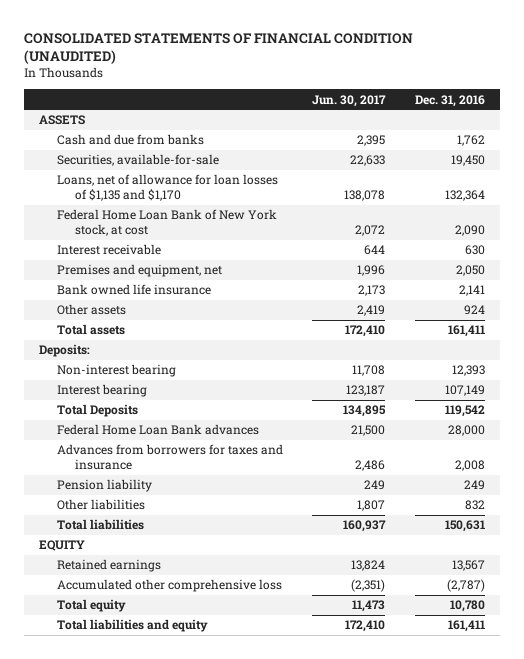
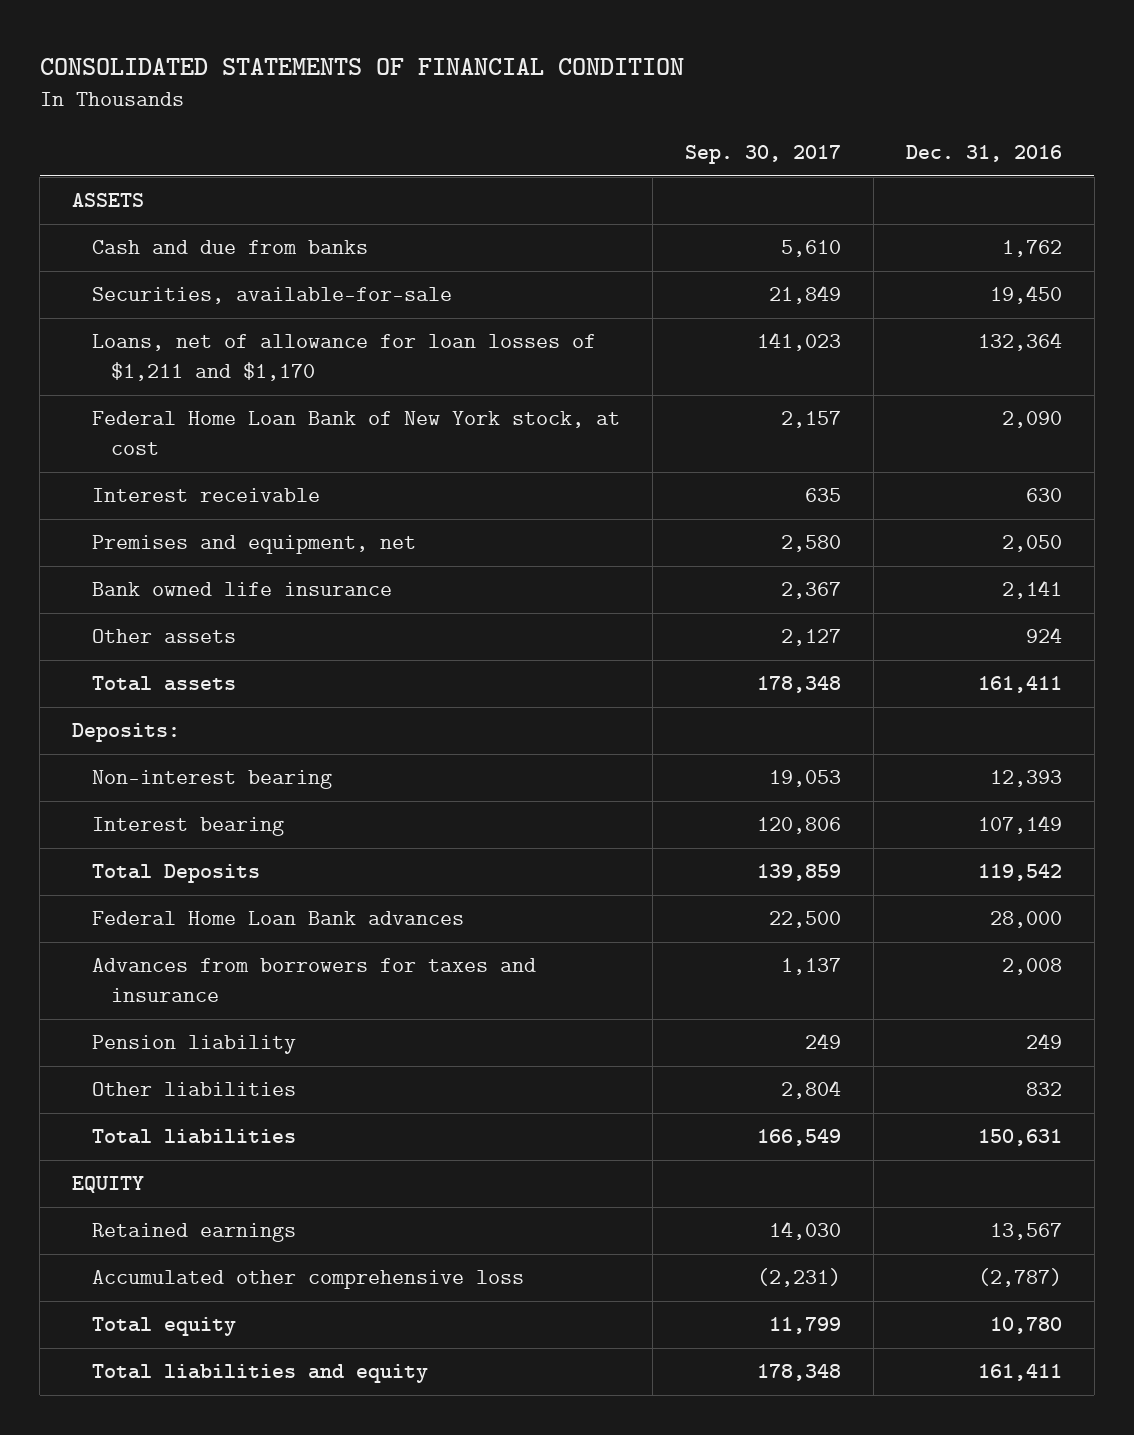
[24,32,414,65] CONSOLIDATED STATEMENTS OF FINANCIAL CONDITION (UNAUDITED) -> [39,58,684,76] CONSOLIDATED STATEMENTS OF FINANCIAL CONDITION
[312,94,387,107] Jun. 30, 2017 -> none
none -> [684,145,841,165] Sep. 30, 2017
[56,174,278,201] Loans, net of allowance for loan losses of $1,135 and $1,170 -> [91,334,596,382] Loans, net of allowance for loan losses of $1,211 and $1,170

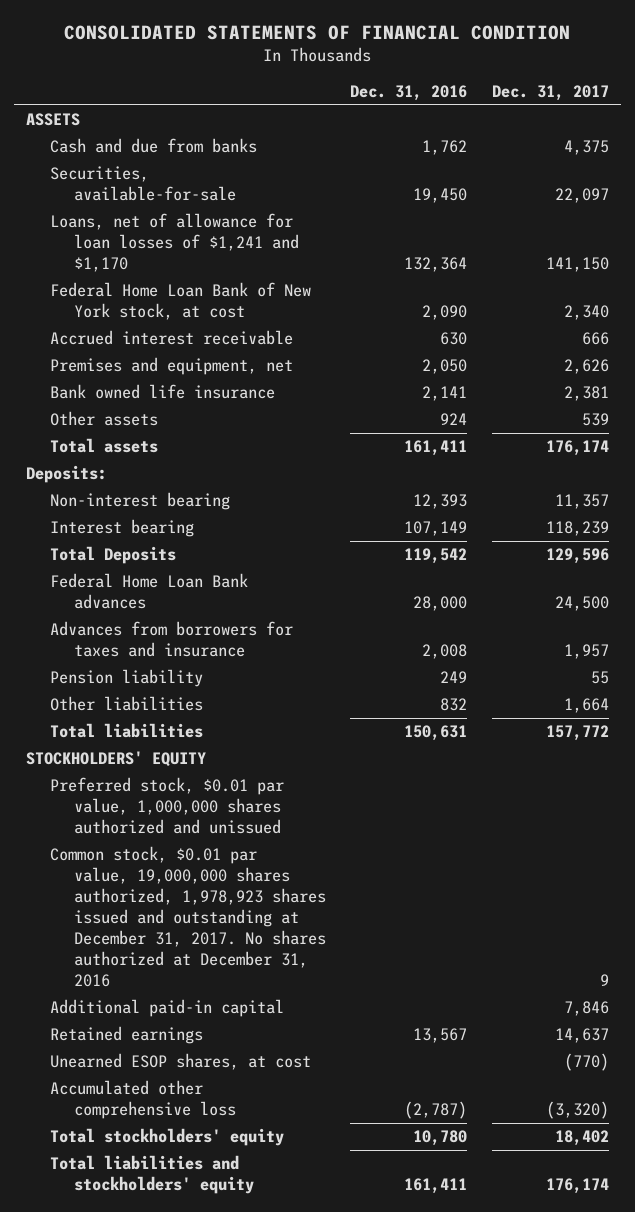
[684,145,841,165] Sep. 30, 2017 -> none
none -> [491,84,609,101] Dec. 31, 2017
[91,334,596,382] Loans, net of allowance for loan losses of $1,211 and $1,170 -> [49,213,299,273] Loans, net of allowance for loan losses of $1,241 and $1,170
[91,488,320,503] Interest receivable -> [49,330,293,346] Accrued interest receivable
[72,1176,145,1194] EQUITY -> [25,751,206,768] STOCKHOLDERS' EQUITY
none -> [49,777,284,835] Preferred stock, $0.01 par value, 1,000,000 shares authorized and unissued
none -> [49,846,326,988] Common stock, $0.01 par value, 19,000,000 shares authorized, 1,978,923 shares issued and outstanding at December 31, 2017. No shares authorized at December 31, 2016
none -> [49,999,284,1018] Additional paid-in capital
none -> [49,1053,311,1071] Unearned ESOP shares, at cost
[91,1317,236,1337] Total equity -> [49,1128,284,1147] Total stockholders' equity
[91,1364,428,1384] Total liabilities and equity -> [49,1155,254,1195] Total liabilities and stockholders' equity

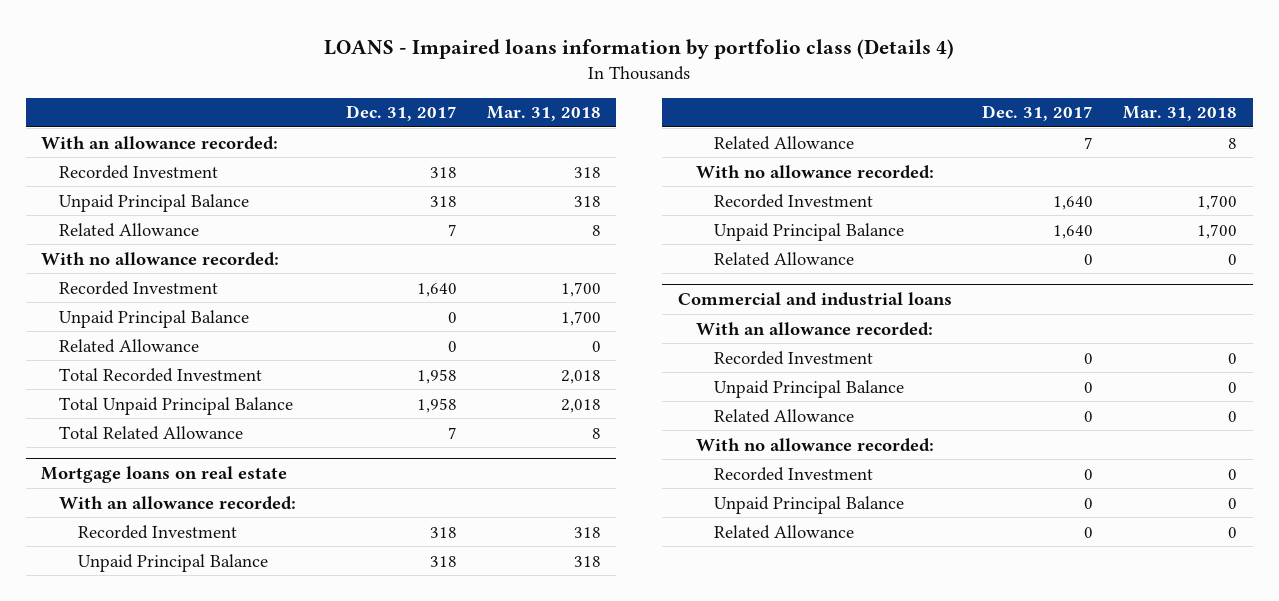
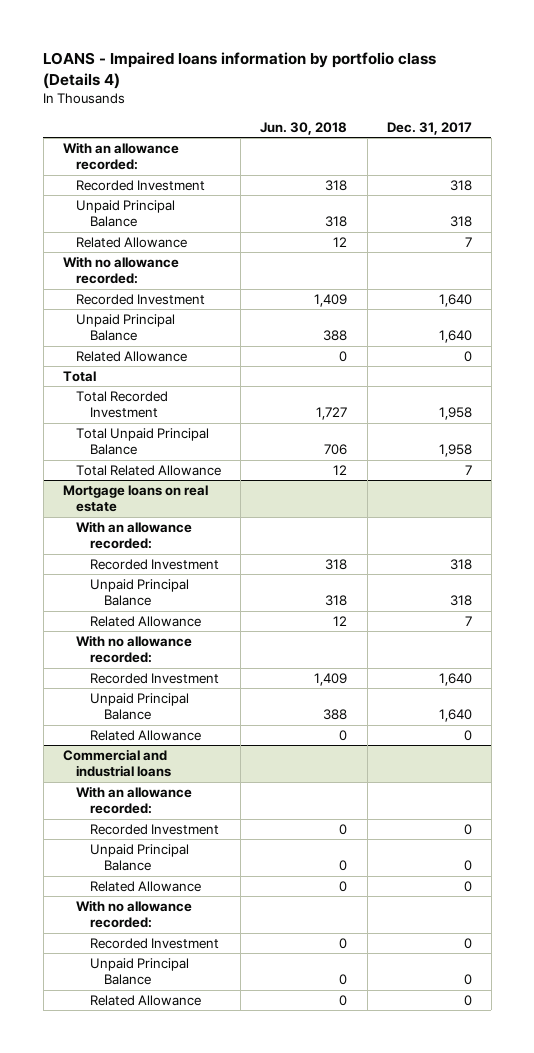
[487,106,602,122] Mar. 31, 2018 -> none
none -> [260,121,348,135] Jun. 30, 2018
[447,311,457,323] 0 -> [438,330,472,344] 1,640
none -> [62,370,96,382] Total

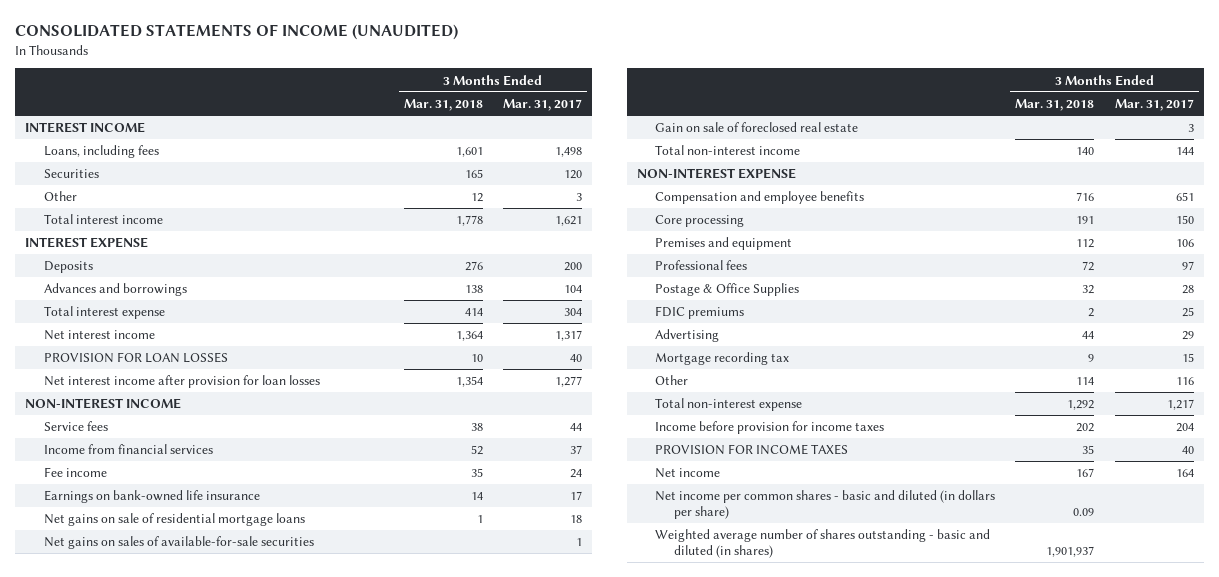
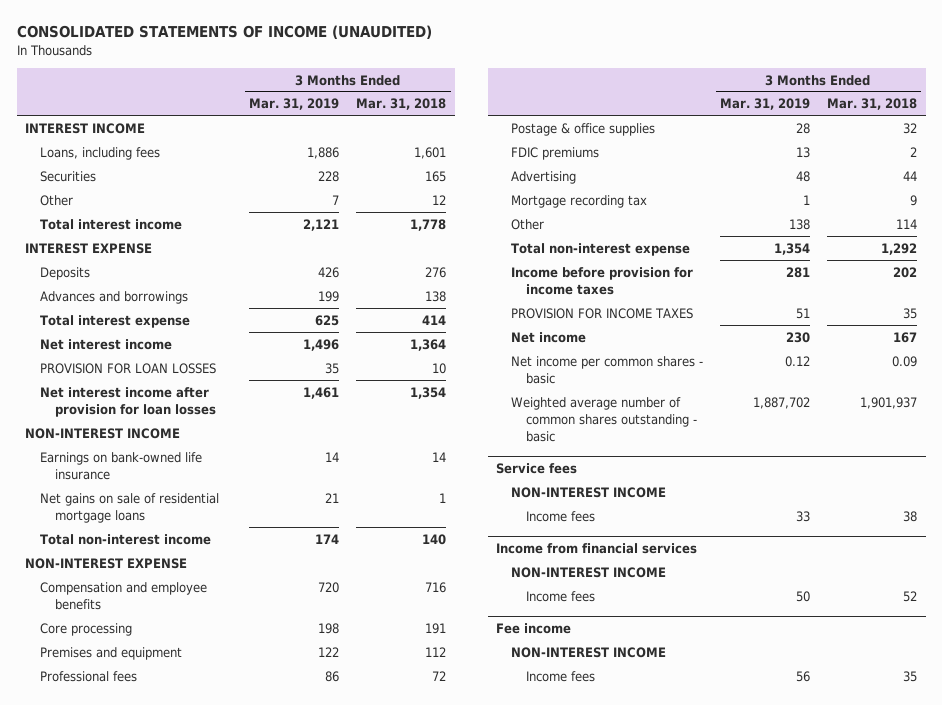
[503,98,583,111] Mar. 31, 2017 -> none
none -> [249,98,340,111] Mar. 31, 2019
[43,421,108,432] Service fees -> none
[43,444,213,455] Income from financial services -> none
[43,467,107,478] Fee income -> none
[43,536,314,550] Net gains on sales of available-for-sale securities -> none
[655,122,859,133] Gain on sale of foreclosed real estate -> none
[655,283,800,297] Postage & Office Supplies -> [510,122,655,136] Postage & office supplies
[655,490,996,519] Net income per common shares - basic and diluted (in dollars per share) -> [510,355,703,384] Net income per common shares - basic
[655,529,991,558] Weighted average number of shares outstanding - basic and diluted (in shares) -> [510,396,697,442] Weighted average number of common shares outstanding - basic
none -> [496,463,578,475] Service fees
none -> [510,486,666,498] NON-INTEREST INCOME
none -> [525,510,595,522] Income fees
none -> [496,543,698,555] Income from financial services
none -> [510,566,666,578] NON-INTEREST INCOME
none -> [525,590,595,602] Income fees
none -> [496,623,572,635] Fee income
none -> [510,646,666,658] NON-INTEREST INCOME
none -> [525,670,595,682] Income fees

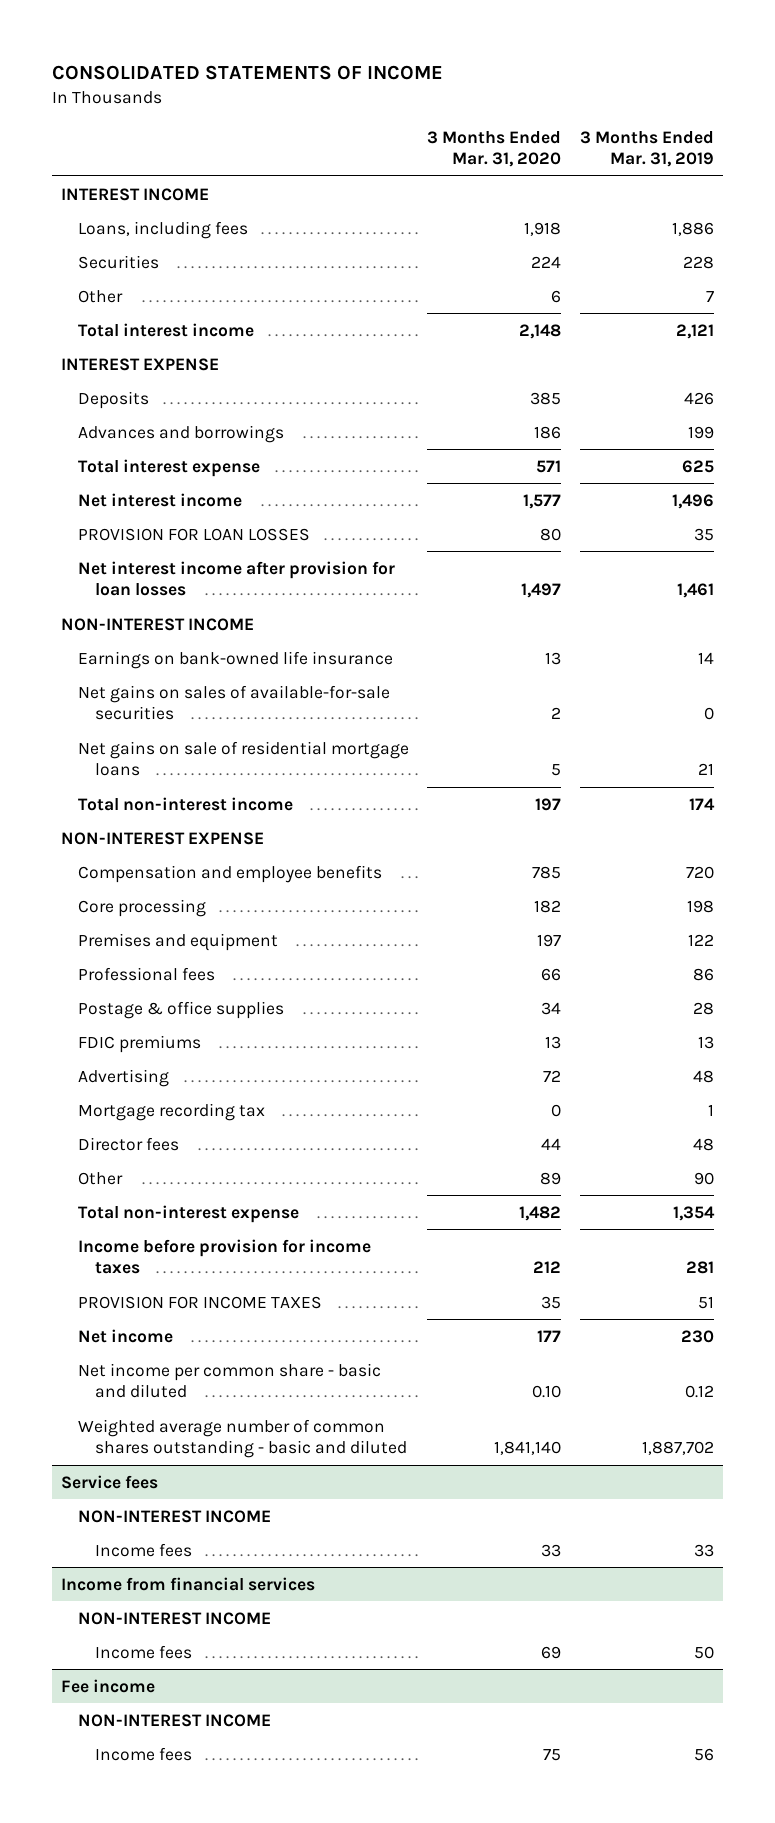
[16,25,432,40] CONSOLIDATED STATEMENTS OF INCOME (UNAUDITED) -> [51,64,443,80] CONSOLIDATED STATEMENTS OF INCOME
[356,98,447,111] Mar. 31, 2018 -> none
none -> [427,130,562,168] 3 Months Ended Mar. 31, 2020
none -> [77,684,390,721] Net gains on sales of available-for-sale securities
none -> [77,1136,179,1151] Director fees
[788,218,810,230] 138 -> [693,1171,714,1185] 90
[510,355,703,384] Net income per common shares - basic -> [77,1362,381,1399] Net income per common share - basic and diluted
[510,396,697,442] Weighted average number of common shares outstanding - basic -> [77,1418,407,1459] Weighted average number of common shares outstanding - basic and diluted

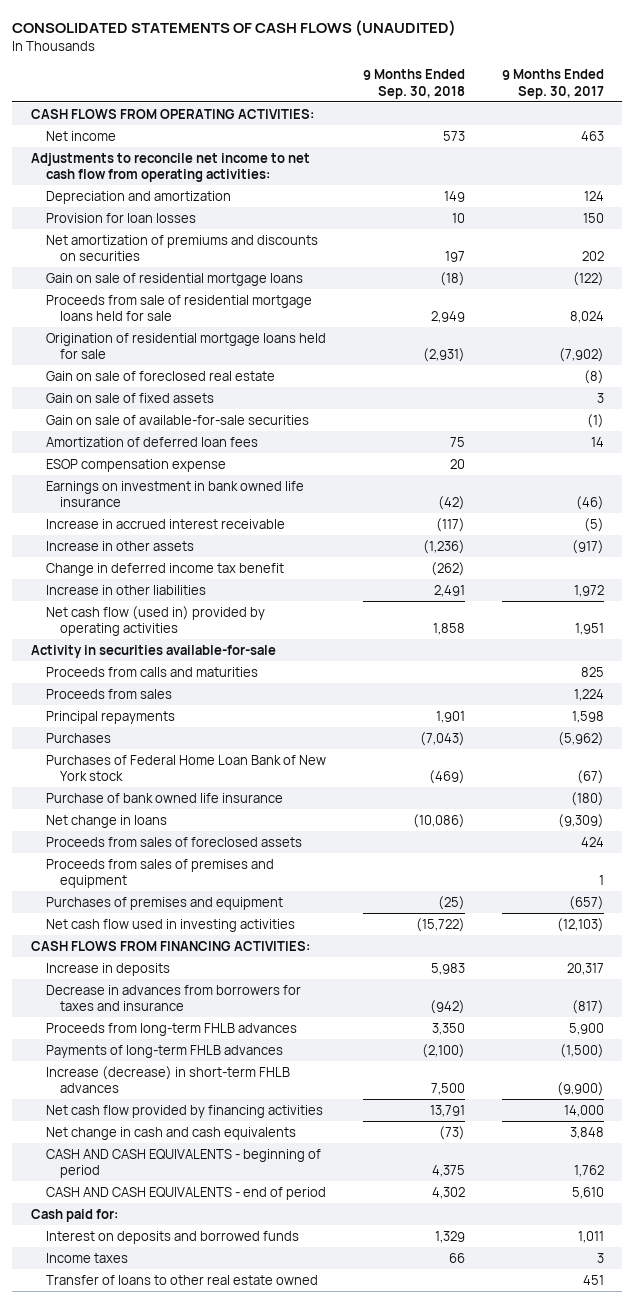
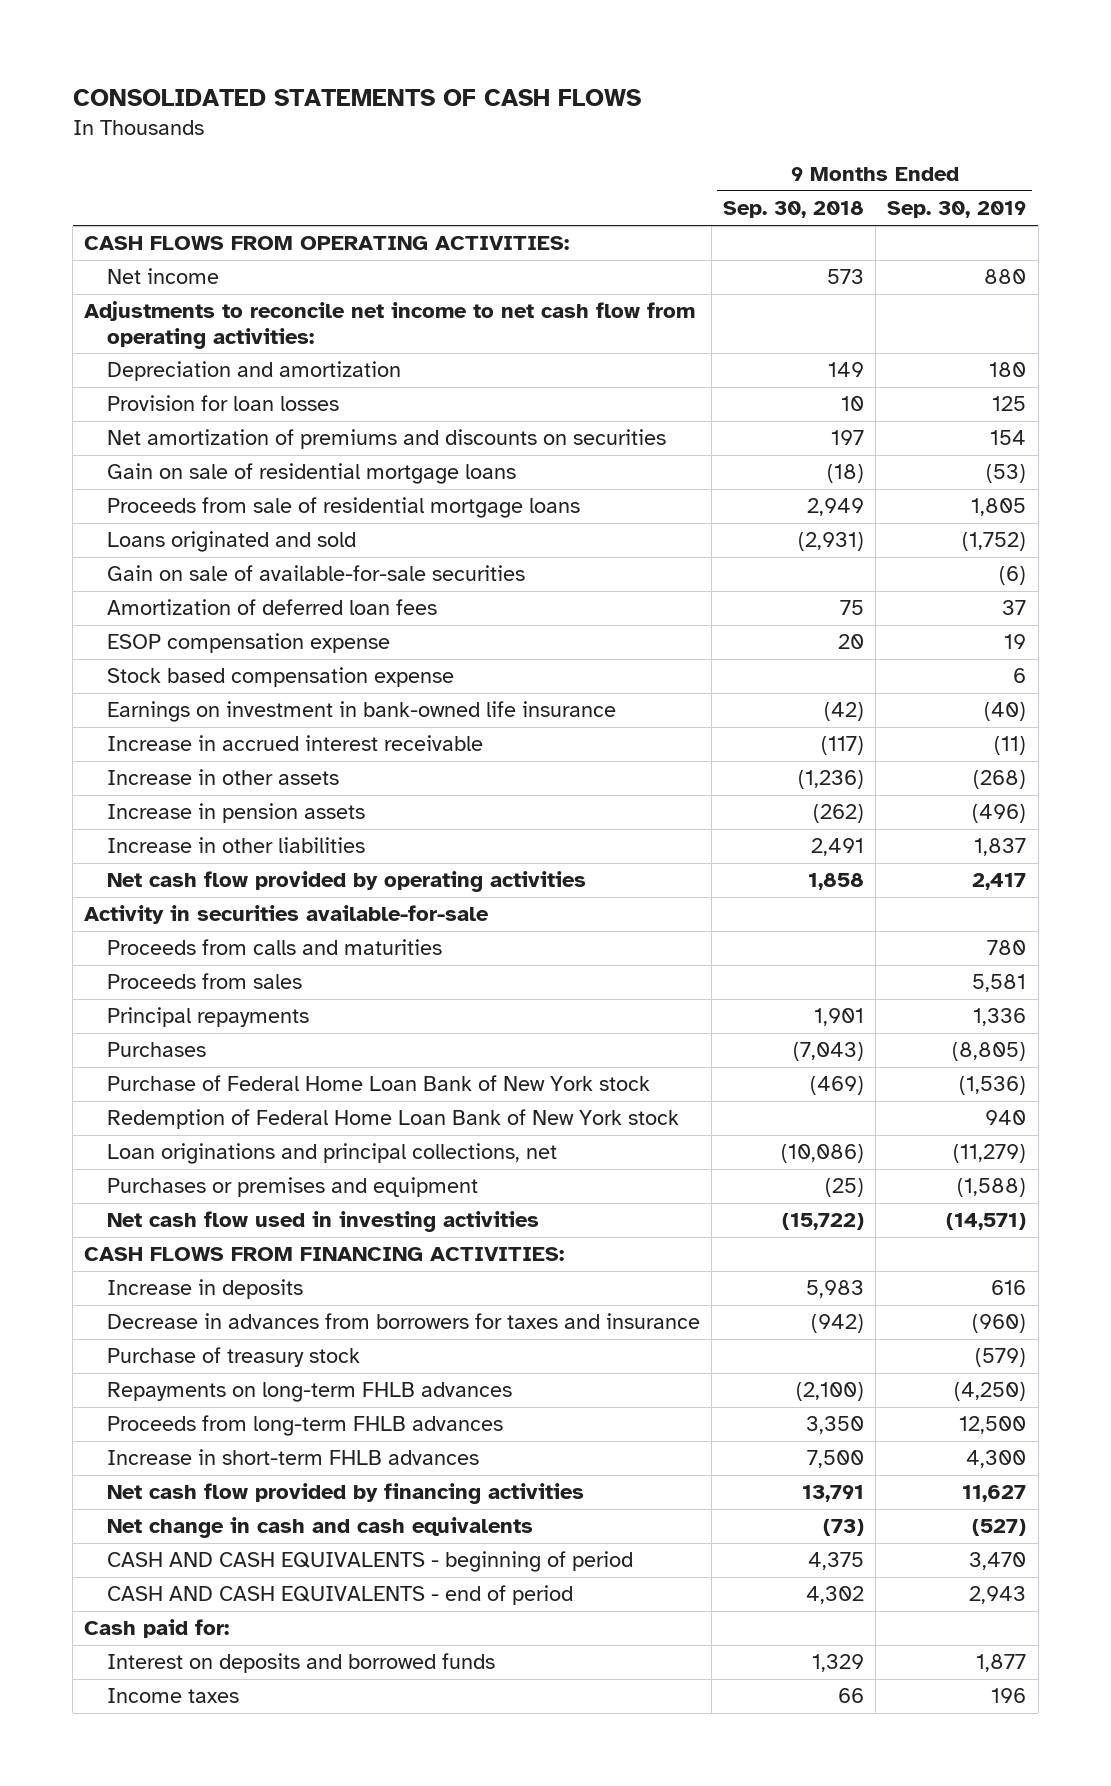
[12,19,457,36] CONSOLIDATED STATEMENTS OF CASH FLOWS (UNAUDITED) -> [72,89,641,107] CONSOLIDATED STATEMENTS OF CASH FLOWS
[501,69,604,99] 9 Months Ended Sep. 30, 2017 -> none
none -> [887,201,1027,219] Sep. 30, 2019
[45,370,275,381] Gain on sale of foreclosed real estate -> none
[45,392,214,403] Gain on sale of fixed assets -> none
[45,294,312,321] Proceeds from sale of residential mortgage loans held for sale -> [106,497,580,519] Proceeds from sale of residential mortgage loans
[45,332,326,359] Origination of residential mortgage loans held for sale -> [106,531,356,553] Loans originated and sold
none -> [106,667,454,688] Stock based compensation expense
[45,480,304,507] Earnings on investment in bank owned life insurance -> [106,701,616,723] Earnings on investment in bank-owned life insurance
[45,562,284,576] Change in deferred income tax benefit -> [106,803,365,824] Increase in pension assets
[45,605,265,636] Net cash flow (used in) provided by operating activities -> [106,871,586,893] Net cash flow provided by operating activities
[45,792,283,803] Purchase of bank owned life insurance -> none
[45,836,302,847] Proceeds from sales of foreclosed assets -> none
[45,858,274,888] Proceeds from sales of premises and equipment -> none
[45,754,326,781] Purchases of Federal Home Loan Bank of New York stock -> [106,1075,650,1092] Purchase of Federal Home Loan Bank of New York stock
none -> [106,1109,679,1130] Redemption of Federal Home Loan Bank of New York stock
[45,814,167,828] Net change in loans -> [106,1143,557,1165] Loan originations and principal collections, net
[45,896,283,910] Purchases of premises and equipment -> [106,1177,478,1198] Purchases or premises and equipment
none -> [106,1347,360,1368] Purchase of treasury stock
none -> [106,1382,512,1403] Repayments on long-term FHLB advances
[45,1044,283,1058] Payments of long-term FHLB advances -> none
[45,1065,290,1093] Increase (decrease) in short-term FHLB advances -> [106,1449,479,1466] Increase in short-term FHLB advances
[45,1274,318,1285] Transfer of loans to other real estate owned -> none

